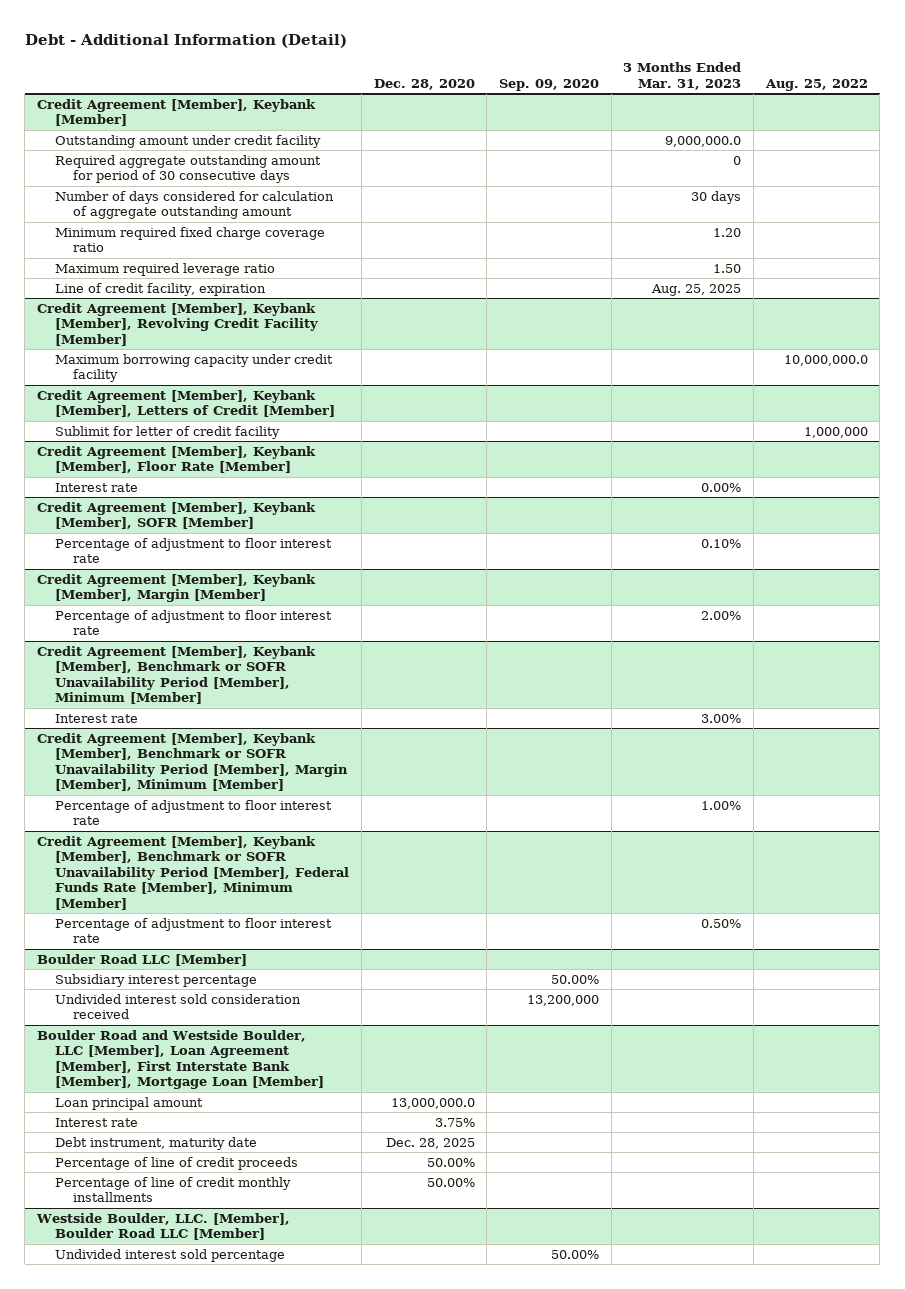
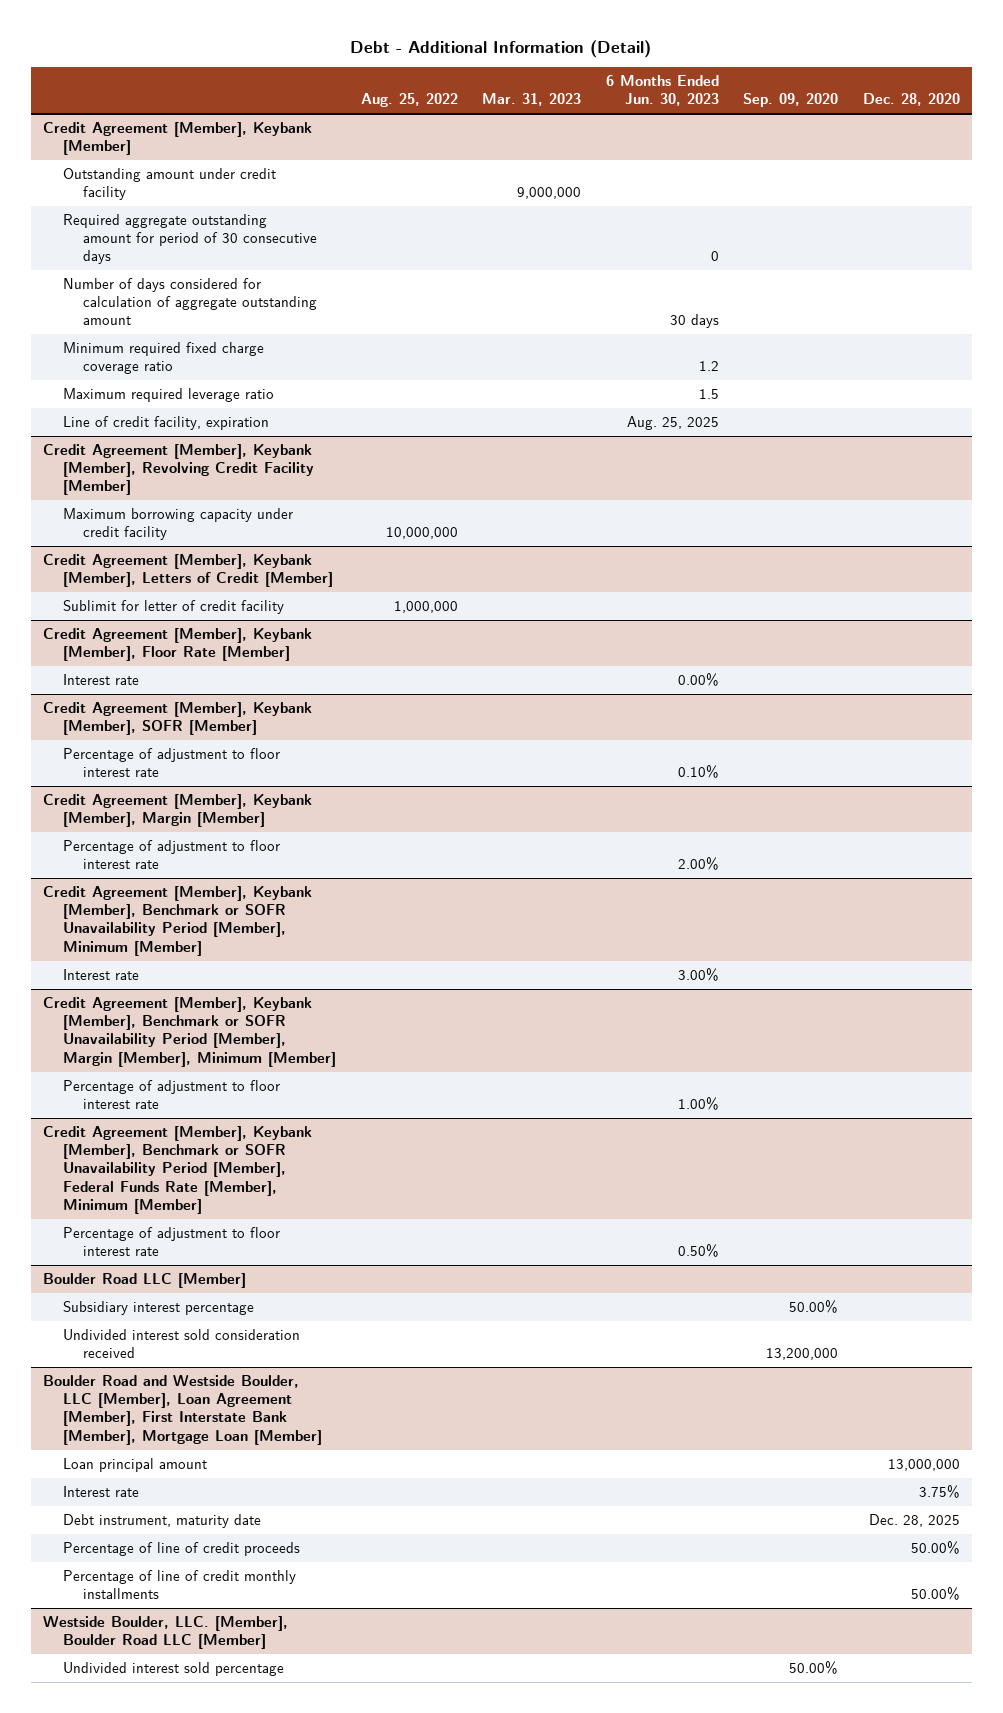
[623,62,742,90] 3 Months Ended Mar. 31, 2023 -> none
none -> [482,93,582,107] Mar. 31, 2023
none -> [605,75,719,107] 6 Months Ended Jun. 30, 2023
[783,354,868,366] 10,000,000.0 -> [385,527,458,540] 10,000,000
[390,1097,475,1109] 13,000,000.0 -> [887,1459,960,1472] 13,000,000

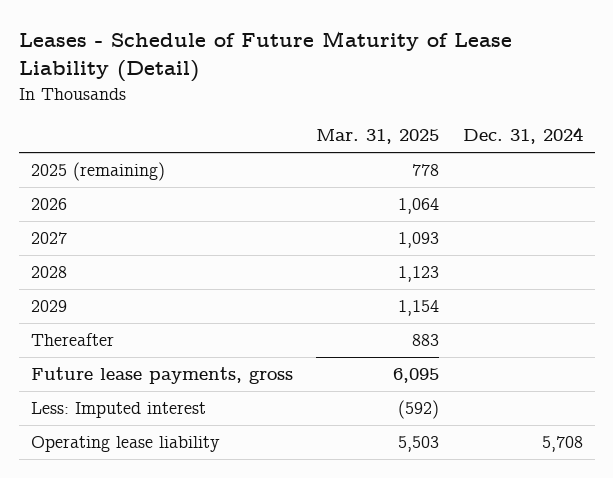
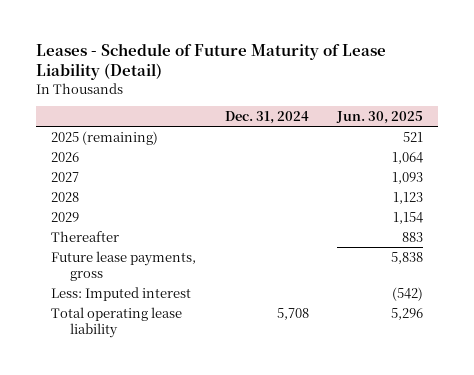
[316,129,440,145] Mar. 31, 2025 -> none
none -> [336,111,424,125] Jun. 30, 2025
[30,436,220,453] Operating lease liability -> [50,306,182,338] Total operating lease liability

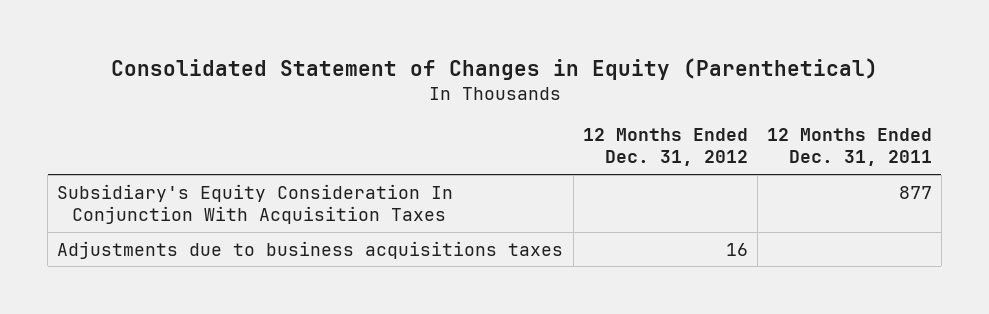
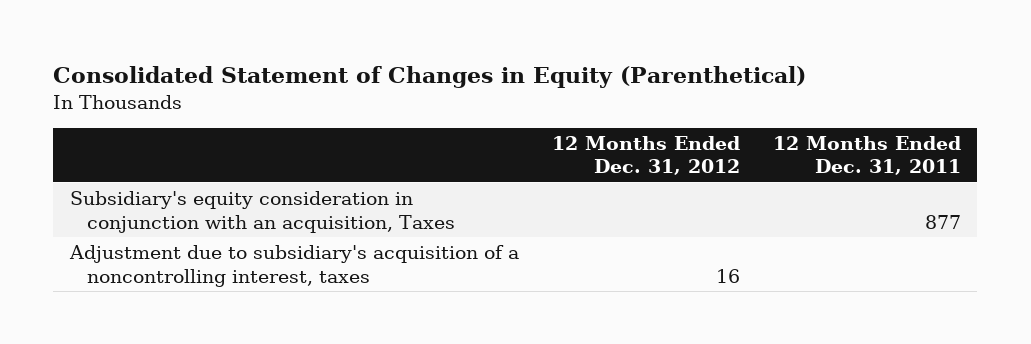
[57,183,454,224] Subsidiary's Equity Consideration In Conjunction With Acquisition Taxes -> [69,191,456,233] Subsidiary's equity consideration in conjunction with an acquisition, Taxes
[57,240,564,259] Adjustments due to business acquisitions taxes -> [68,245,519,287] Adjustment due to subsidiary's acquisition of a noncontrolling interest, taxes

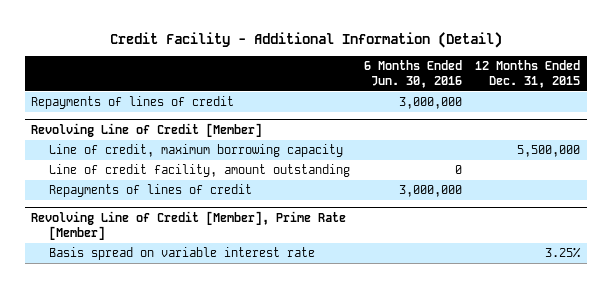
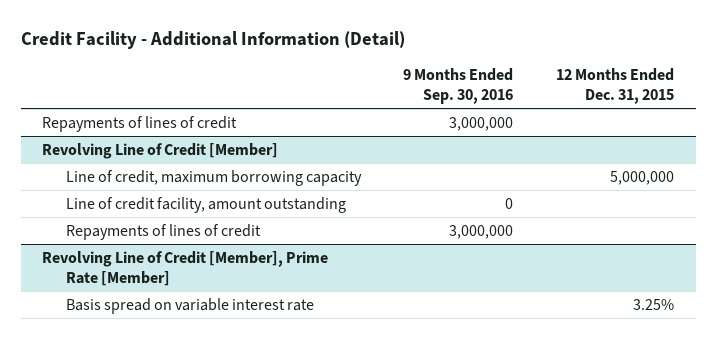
[363,59,462,89] 6 Months Ended Jun. 30, 2016 -> none
none -> [403,67,514,105] 9 Months Ended Sep. 30, 2016
[516,145,580,158] 5,500,000 -> [610,170,675,185] 5,000,000

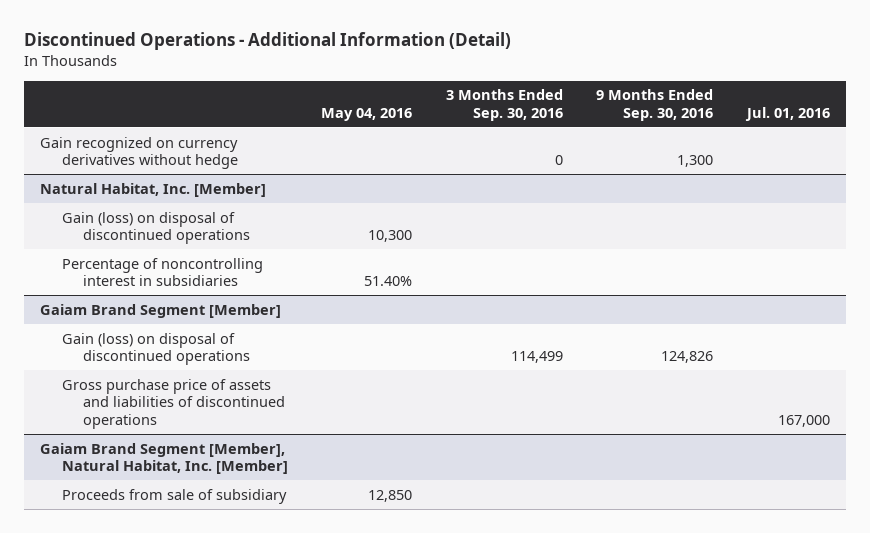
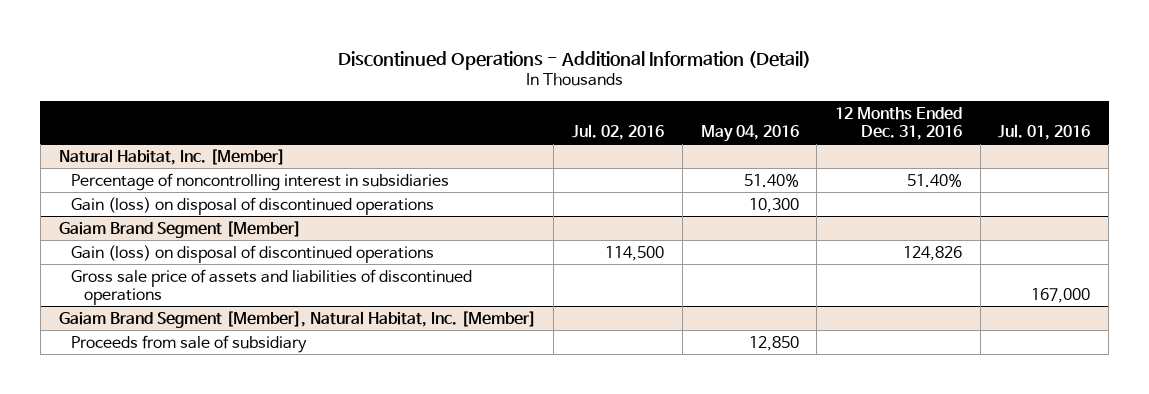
[445,89,563,121] 3 Months Ended Sep. 30, 2016 -> none
[596,89,714,121] 9 Months Ended Sep. 30, 2016 -> none
none -> [572,123,665,140] Jul. 02, 2016
none -> [835,106,963,140] 12 Months Ended Dec. 31, 2016
[40,136,239,170] Gain recognized on currency derivatives without hedge -> none
[61,211,251,245] Gain (loss) on disposal of discontinued operations -> [71,196,435,215] Gain (loss) on disposal of discontinued operations
[61,378,286,429] Gross purchase price of assets and liabilities of discontinued operations -> [71,268,473,305] Gross sale price of assets and liabilities of discontinued operations

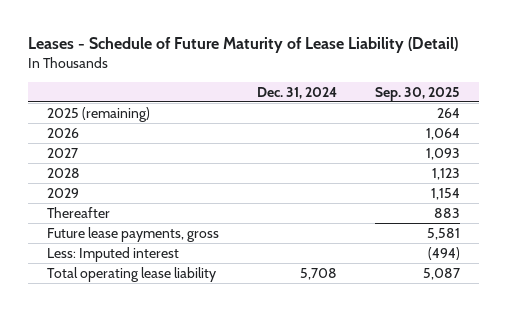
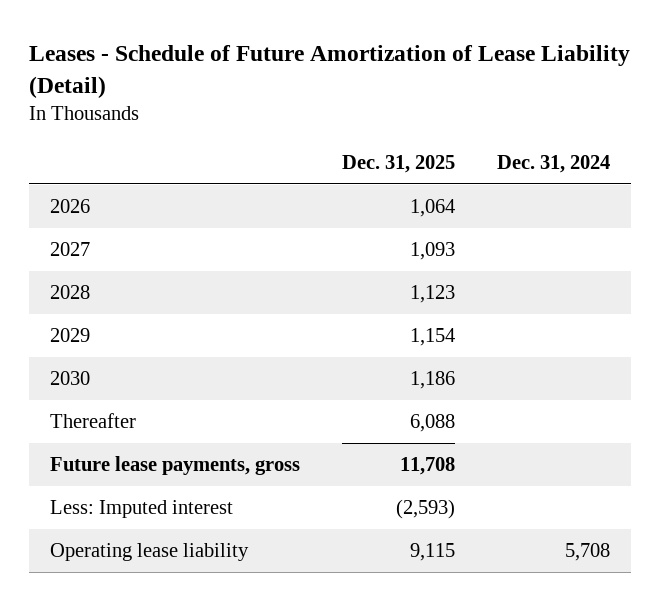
[27,37,458,54] Leases - Schedule of Future Maturity of Lease Liability (Detail) -> [28,44,630,98] Leases - Schedule of Future Amortization of Lease Liability (Detail)
[374,86,460,101] Sep. 30, 2025 -> none
none -> [342,155,456,174] Dec. 31, 2025
[46,106,150,122] 2025 (remaining) -> none
none -> [50,371,91,386] 2030
[46,266,216,282] Total operating lease liability -> [50,543,250,562] Operating lease liability

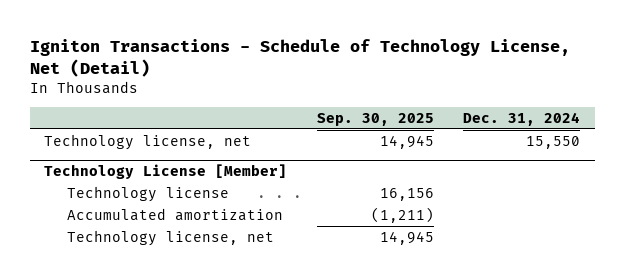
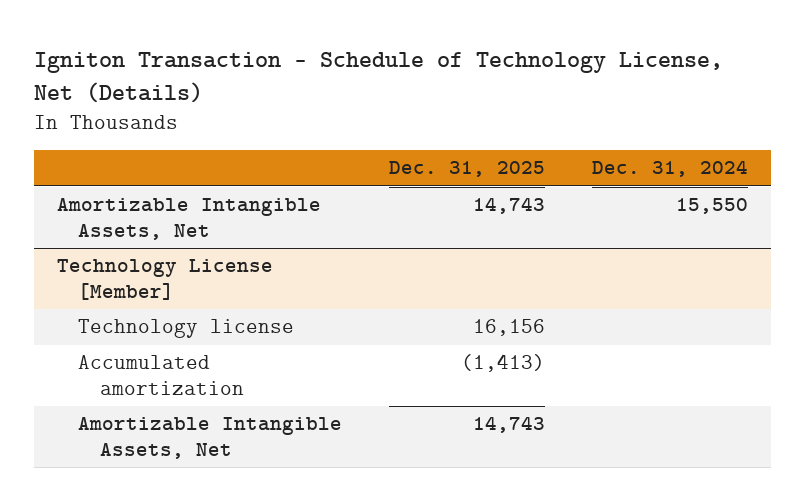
[29,38,570,77] Igniton Transactions - Schedule of Technology License, Net (Detail) -> [33,51,723,103] Igniton Transaction - Schedule of Technology License, Net (Details)
[316,112,434,126] Sep. 30, 2025 -> none
none -> [389,161,546,178] Dec. 31, 2025
[44,133,252,150] Technology license, net -> [57,198,322,241] Amortizable Intangible Assets, Net
[66,229,274,246] Technology license, net -> [78,417,343,460] Amortizable Intangible Assets, Net

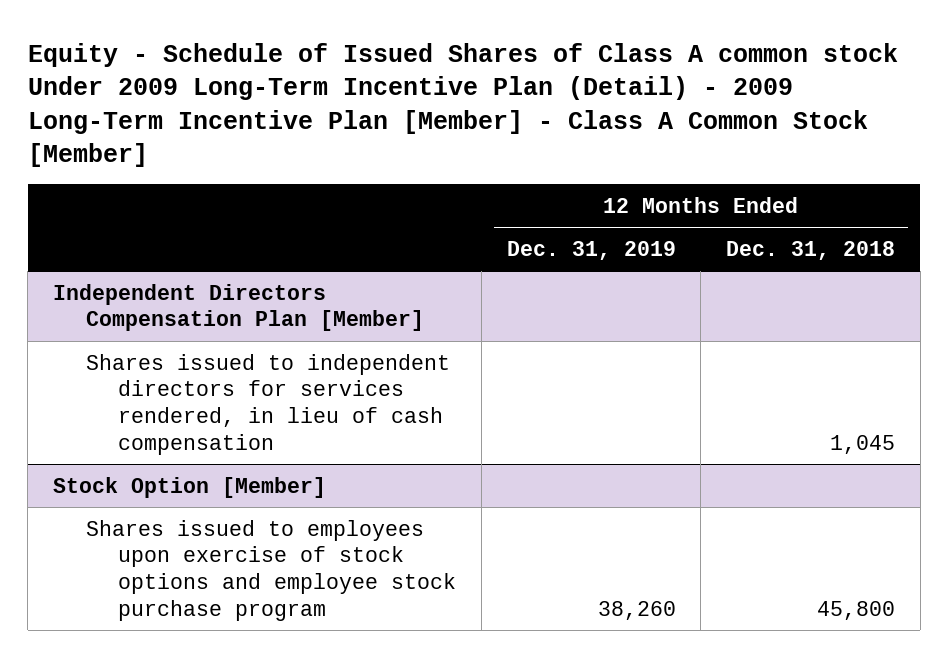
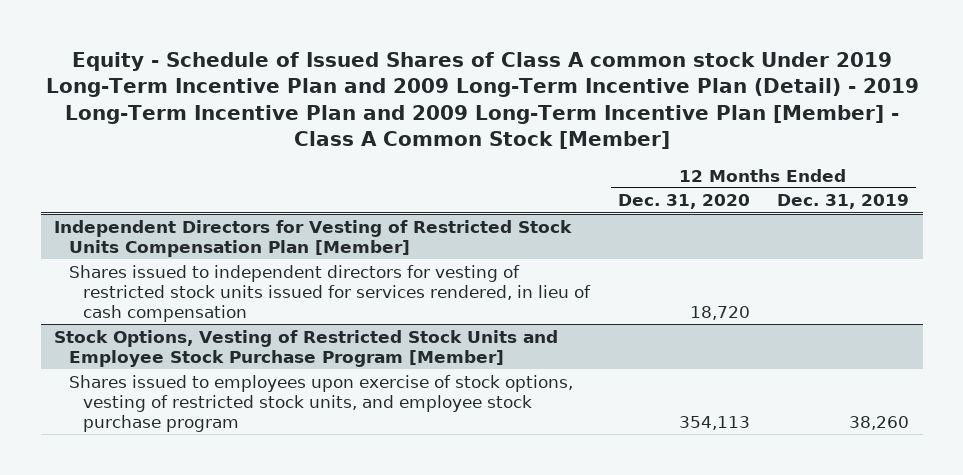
[27,42,898,168] Equity - Schedule of Issued Shares of Class A common stock Under 2009 Long-Term Incentive Plan (Detail) - 2009 Long-Term Incentive Plan [Member] - Class A Common Stock [Member] -> [45,52,919,150] Equity - Schedule of Issued Shares of Class A common stock Under 2019 Long-Term Incentive Plan and 2009 Long-Term Incentive Plan (Detail) - 2019 Long-Term Incentive Plan and 2009 Long-Term Incentive Plan [Member] - Class A Common Stock [Member]
[725,240,895,260] Dec. 31, 2018 -> none
none -> [617,194,750,210] Dec. 31, 2020
[53,283,424,332] Independent Directors Compensation Plan [Member] -> none
[85,353,450,455] Shares issued to independent directors for services rendered, in lieu of cash compensation -> none
[53,476,327,498] Stock Option [Member] -> none
[85,519,457,621] Shares issued to employees upon exercise of stock options and employee stock purchase program -> none
none -> [54,219,573,257] Independent Directors for Vesting of Restricted Stock Units Compensation Plan [Member]
none -> [68,264,592,323] Shares issued to independent directors for vesting of restricted stock units issued for services rendered, in lieu of cash compensation
none -> [54,329,559,367] Stock Options, Vesting of Restricted Stock Units and Employee Stock Purchase Program [Member]
none -> [68,374,573,433] Shares issued to employees upon exercise of stock options, vesting of restricted stock units, and employee stock purchase program

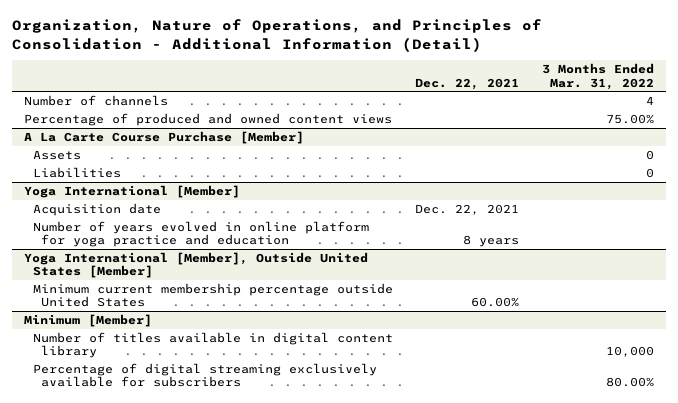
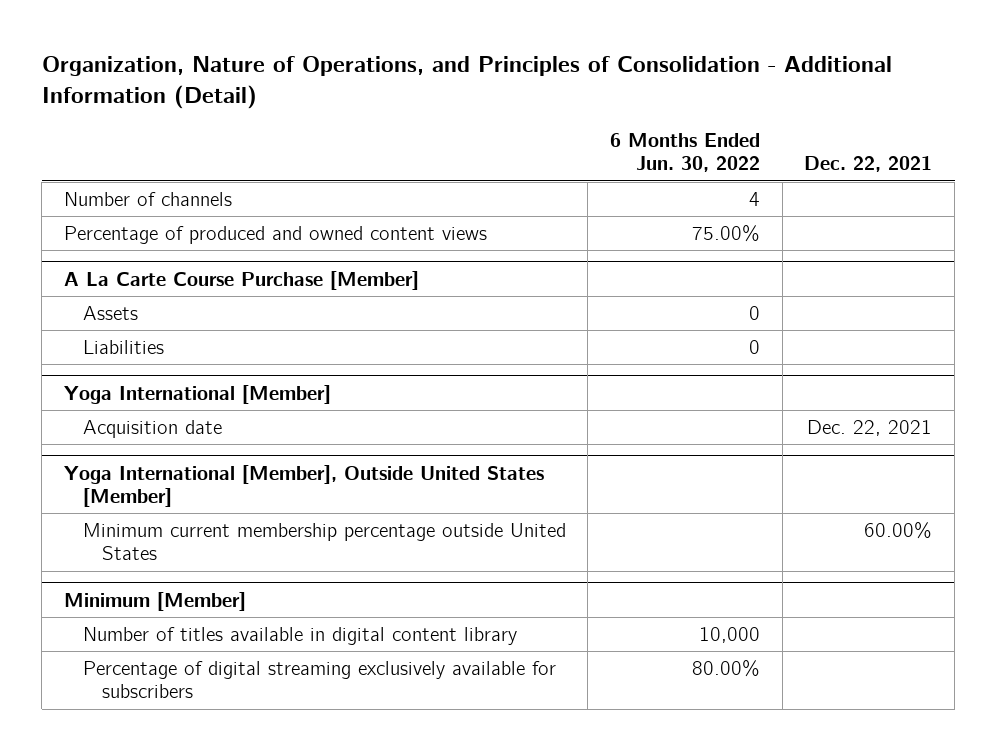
[542,63,655,90] 3 Months Ended Mar. 31, 2022 -> none
none -> [610,132,761,173] 6 Months Ended Jun. 30, 2022
[32,220,369,248] Number of years evolved in online platform for yoga practice and education -> none

